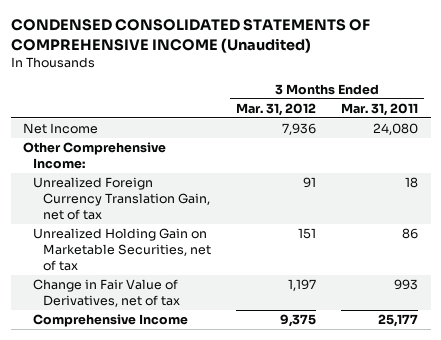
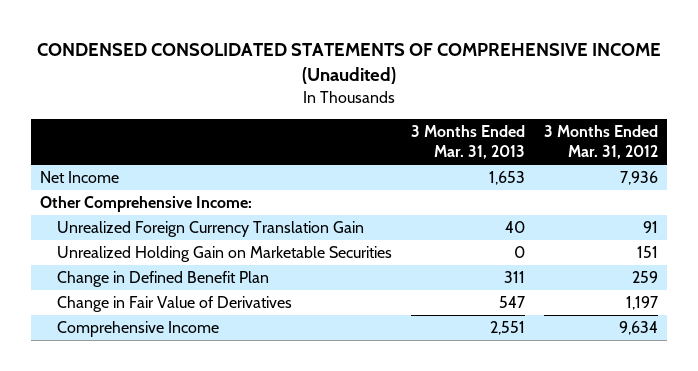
[341,102,419,116] Mar. 31, 2011 -> none
none -> [410,125,525,160] 3 Months Ended Mar. 31, 2013
[32,177,210,221] Unrealized Foreign Currency Translation Gain, net of tax -> [56,221,364,238] Unrealized Foreign Currency Translation Gain
[32,228,211,272] Unrealized Holding Gain on Marketable Securities, net of tax -> [56,246,392,263] Unrealized Holding Gain on Marketable Securities
none -> [56,271,269,288] Change in Defined Benefit Plan
[32,279,180,308] Change in Fair Value of Derivatives, net of tax -> [56,296,292,313] Change in Fair Value of Derivatives
[279,314,316,328] 9,375 -> [618,321,658,336] 9,634

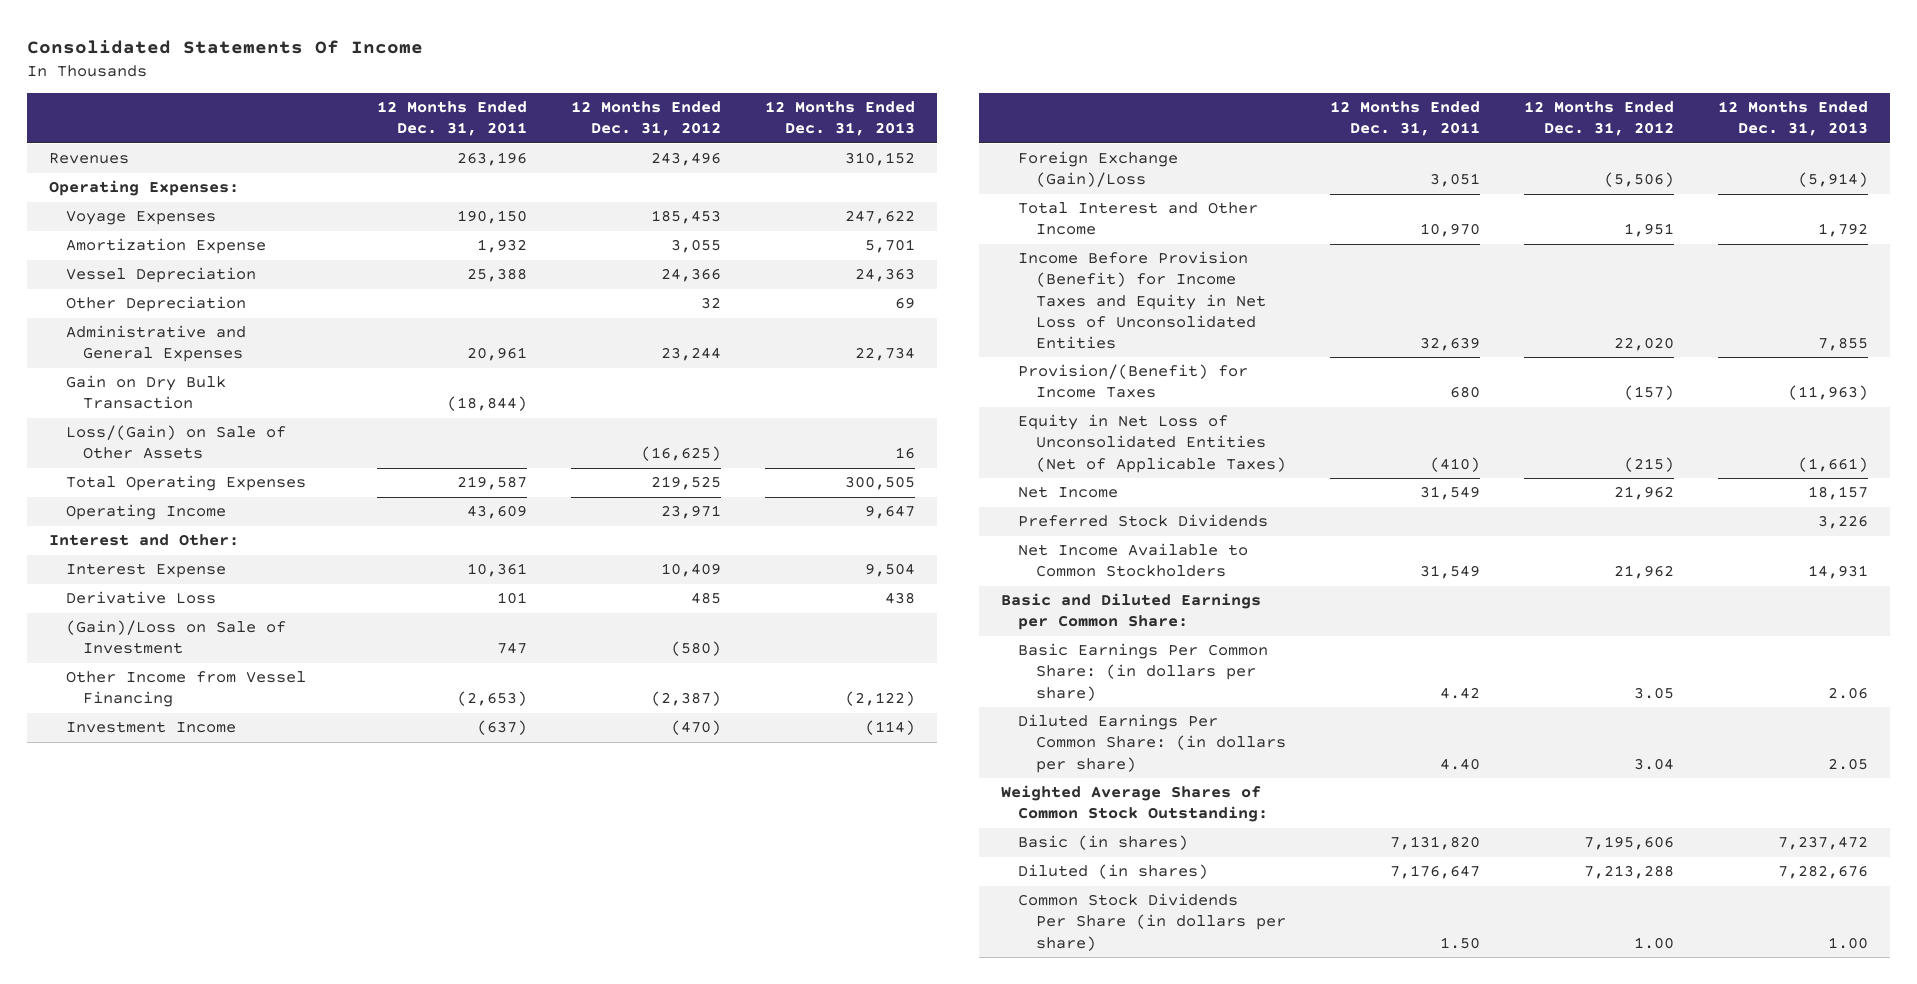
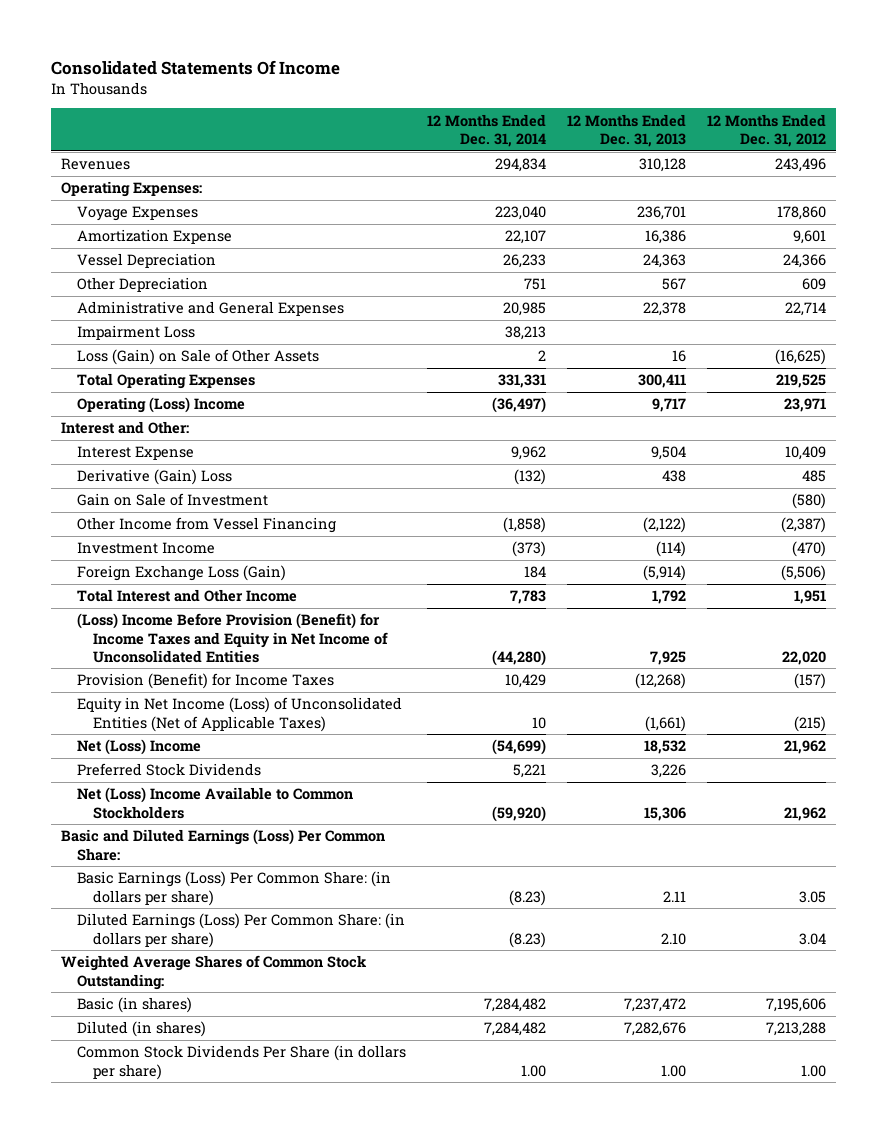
[377,100,528,137] 12 Months Ended Dec. 31, 2011 -> none
none -> [426,113,546,147] 12 Months Ended Dec. 31, 2014
[845,152,916,167] 310,152 -> [638,158,686,173] 310,128
[651,210,722,225] 185,453 -> [776,206,826,221] 178,860
[845,210,916,225] 247,622 -> [636,206,686,221] 236,701
[671,239,722,254] 3,055 -> [792,230,826,245] 9,601
[865,239,916,254] 5,701 -> [644,230,686,245] 16,386
[65,375,226,410] Gain on Dry Bulk Transaction -> none
[701,297,722,310] 32 -> [801,278,826,291] 609
[895,297,916,310] 69 -> [661,278,686,291] 567
[661,347,722,362] 23,244 -> [784,302,826,317] 22,714
[855,347,916,362] 22,734 -> [642,302,686,317] 22,378
none -> [77,325,196,341] Impairment Loss
[65,425,286,460] Loss/(Gain) on Sale of Other Assets -> [77,349,320,366] Loss (Gain) on Sale of Other Assets
[845,476,916,491] 300,505 -> [637,374,686,389] 300,411
[65,504,226,521] Operating Income -> [77,397,246,414] Operating (Loss) Income
[865,505,916,520] 9,647 -> [651,398,686,413] 9,717
[65,591,216,605] Derivative Loss -> [77,469,233,486] Derivative (Gain) Loss
[65,620,286,655] (Gain)/Loss on Sale of Investment -> [77,493,269,507] Gain on Sale of Investment
[1018,151,1179,188] Foreign Exchange (Gain)/Loss -> [77,565,287,582] Foreign Exchange Loss (Gain)
[1018,251,1266,349] Income Before Provision (Benefit) for Income Taxes and Equity in Net Loss of Unconsolidated Entities -> [77,613,388,663] (Loss) Income Before Provision (Benefit) for Income Taxes and Equity in Net Income of Unconsolidated Entities
[1817,336,1868,351] 7,855 -> [649,650,686,665] 7,925
[1018,364,1249,399] Provision/(Benefit) for Income Taxes -> [77,673,335,690] Provision (Benefit) for Income Taxes
[1787,385,1868,401] (11,963) -> [634,673,686,690] (12,268)
[1018,414,1286,473] Equity in Net Loss of Unconsolidated Entities (Net of Applicable Taxes) -> [77,697,403,732] Equity in Net Income (Loss) of Unconsolidated Entities (Net of Applicable Taxes)
[1018,486,1119,499] Net Income -> [77,739,202,756] Net (Loss) Income
[1807,486,1868,501] 18,157 -> [643,740,686,755] 18,532
[1018,543,1249,578] Net Income Available to Common Stockholders -> [77,787,354,819] Net (Loss) Income Available to Common Stockholders
[1807,565,1868,580] 14,931 -> [643,806,686,821] 15,306
[1001,593,1262,631] Basic and Diluted Earnings per Common Share: -> [61,829,386,861] Basic and Diluted Earnings (Loss) Per Common Share:
[1018,643,1269,701] Basic Earnings Per Common Share: (in dollars per share) -> [77,871,392,906] Basic Earnings (Loss) Per Common Share: (in dollars per share)
[1827,686,1868,699] 2.06 -> [662,890,686,902] 2.11
[1018,714,1286,773] Diluted Earnings Per Common Share: (in dollars per share) -> [77,913,406,948] Diluted Earnings (Loss) Per Common Share: (in dollars per share)
[1827,757,1868,770] 2.05 -> [660,932,686,945] 2.10

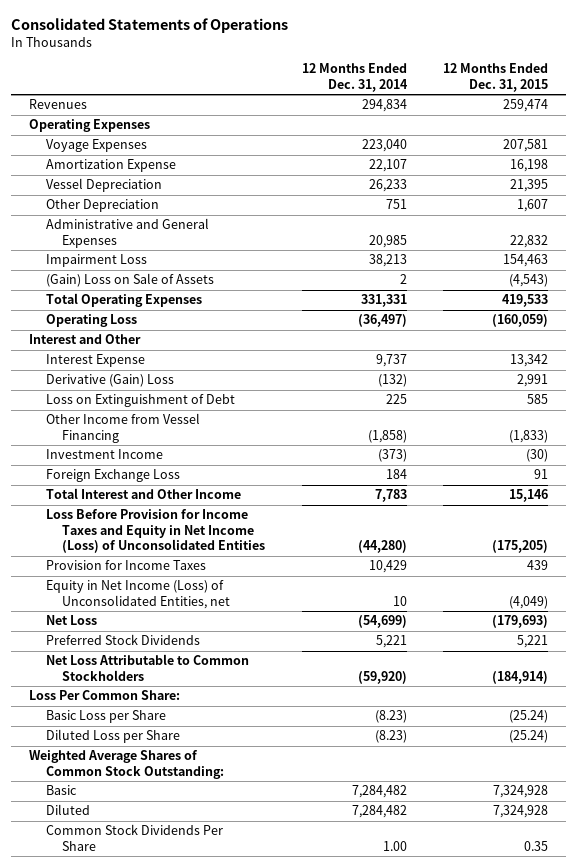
[50,59,340,75] Consolidated Statements Of Income -> [10,17,288,33] Consolidated Statements of Operations
[566,113,686,147] 12 Months Ended Dec. 31, 2013 -> none
[706,113,826,147] 12 Months Ended Dec. 31, 2012 -> none
none -> [443,63,549,92] 12 Months Ended Dec. 31, 2015
[61,181,203,198] Operating Expenses: -> [28,119,150,133] Operating Expenses
[77,349,320,366] Loss (Gain) on Sale of Other Assets -> [45,273,214,288] (Gain) Loss on Sale of Assets
[77,397,246,414] Operating (Loss) Income -> [45,314,137,328] Operating Loss
[61,421,190,435] Interest and Other: -> [28,334,141,345] Interest and Other
[510,446,546,461] 9,962 -> [375,354,407,368] 9,737
[77,493,269,507] Gain on Sale of Investment -> none
none -> [45,394,235,408] Loss on Extinguishment of Debt
[77,565,287,582] Foreign Exchange Loss (Gain) -> [45,469,180,483] Foreign Exchange Loss
[77,613,388,663] (Loss) Income Before Provision (Benefit) for Income Taxes and Equity in Net Income of Unconsolidated Entities -> [45,509,266,554] Loss Before Provision for Income Taxes and Equity in Net Income (Loss) of Unconsolidated Entities
[77,673,335,690] Provision (Benefit) for Income Taxes -> [45,560,206,571] Provision for Income Taxes
[77,697,403,732] Equity in Net Income (Loss) of Unconsolidated Entities (Net of Applicable Taxes) -> [45,580,231,609] Equity in Net Income (Loss) of Unconsolidated Entities, net
[77,739,202,756] Net (Loss) Income -> [45,615,97,626] Net Loss
[77,787,354,819] Net (Loss) Income Available to Common Stockholders -> [45,654,249,681] Net Loss Attributable to Common Stockholders
[61,829,386,861] Basic and Diluted Earnings (Loss) Per Common Share: -> [28,690,180,701] Loss Per Common Share:
[77,871,392,906] Basic Earnings (Loss) Per Common Share: (in dollars per share) -> [45,710,166,724] Basic Loss per Share
[77,913,406,948] Diluted Earnings (Loss) Per Common Share: (in dollars per share) -> [45,729,180,744] Diluted Loss per Share
[77,997,193,1014] Basic (in shares) -> [45,785,77,796] Basic
[77,1021,207,1038] Diluted (in shares) -> [45,804,90,816] Diluted
[77,1045,407,1080] Common Stock Dividends Per Share (in dollars per share) -> [45,824,223,851] Common Stock Dividends Per Share

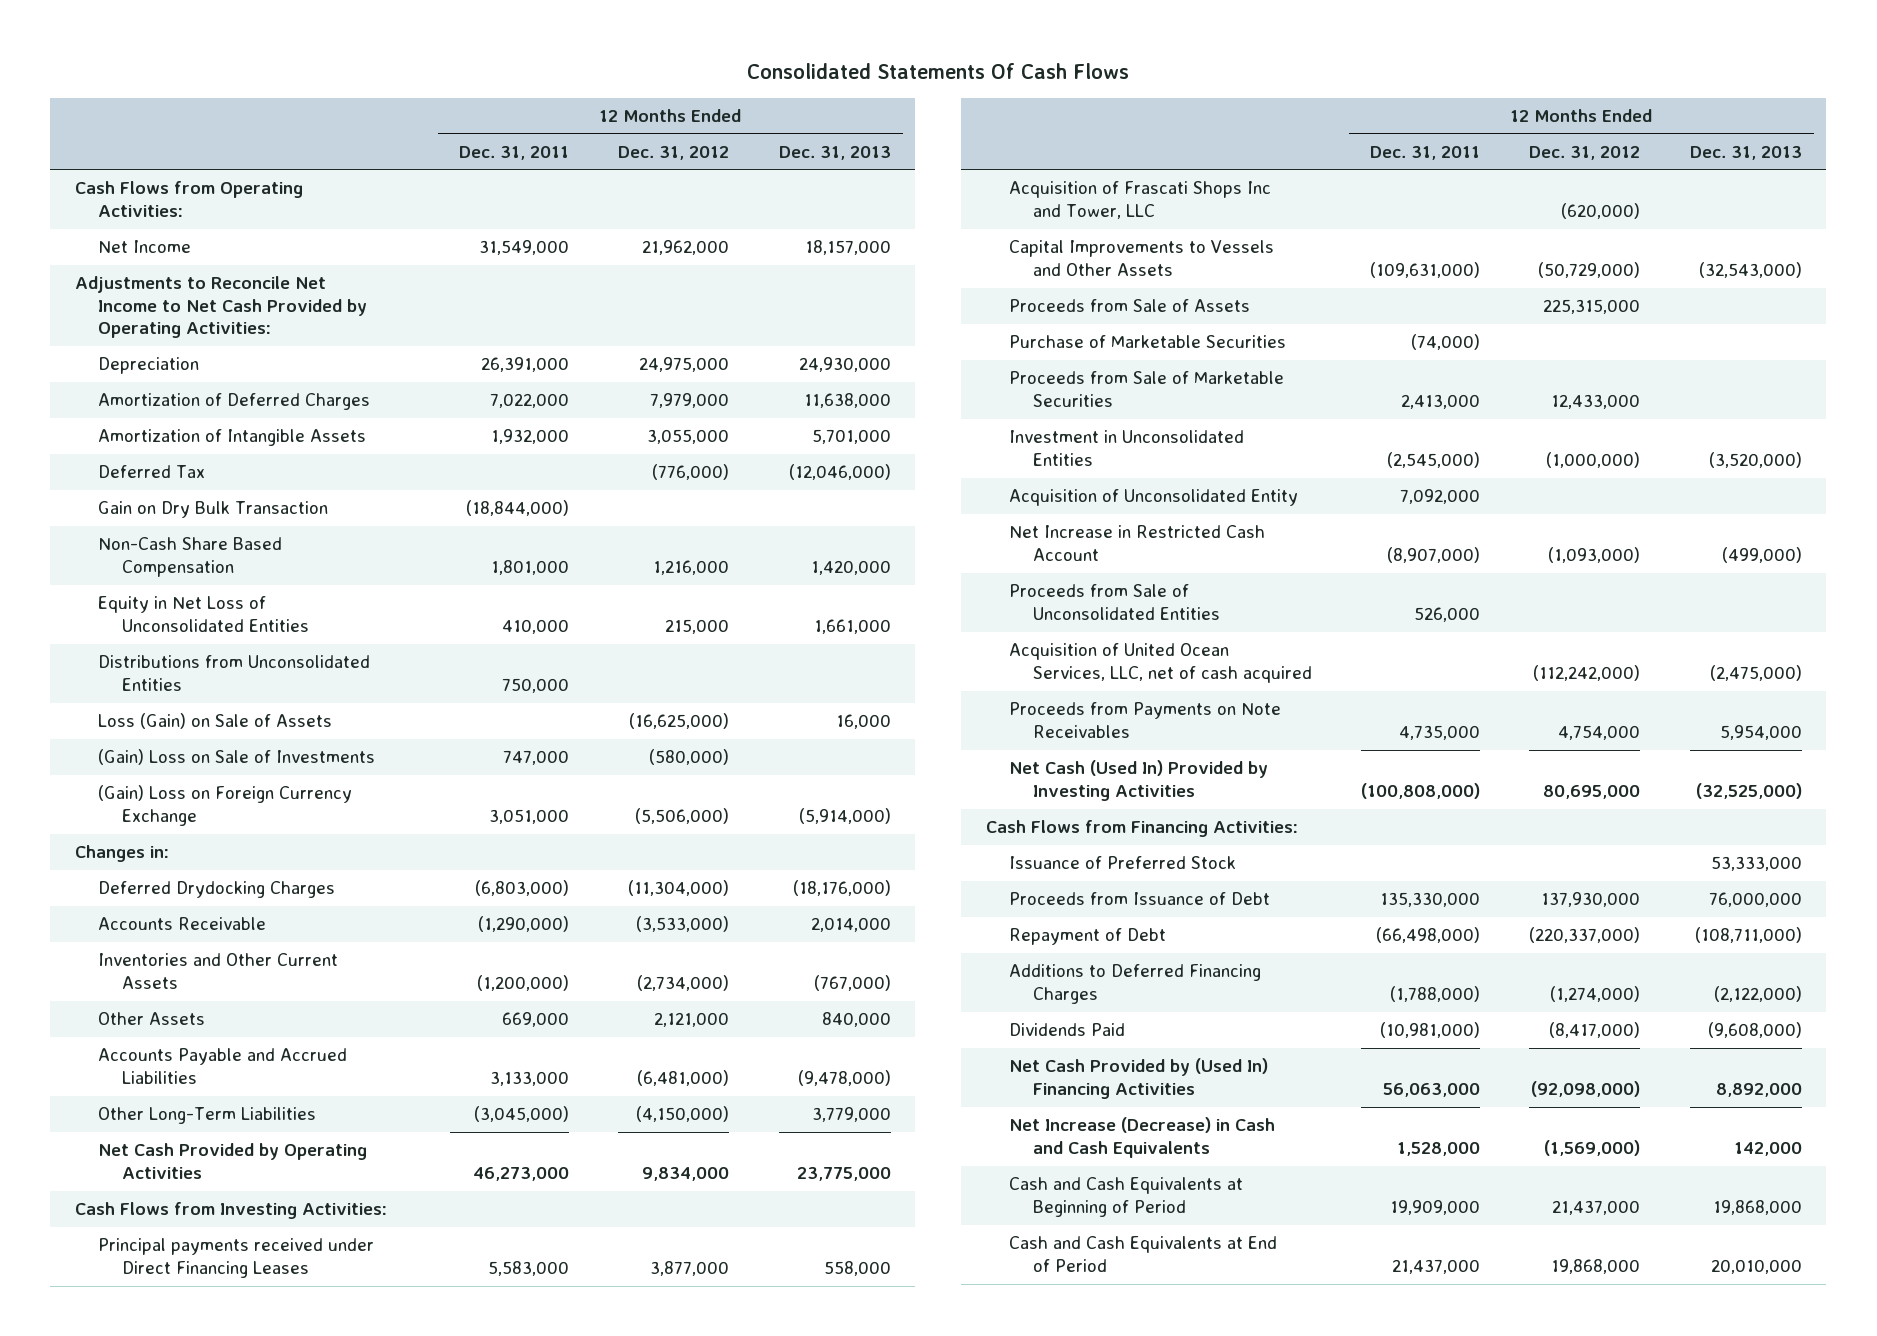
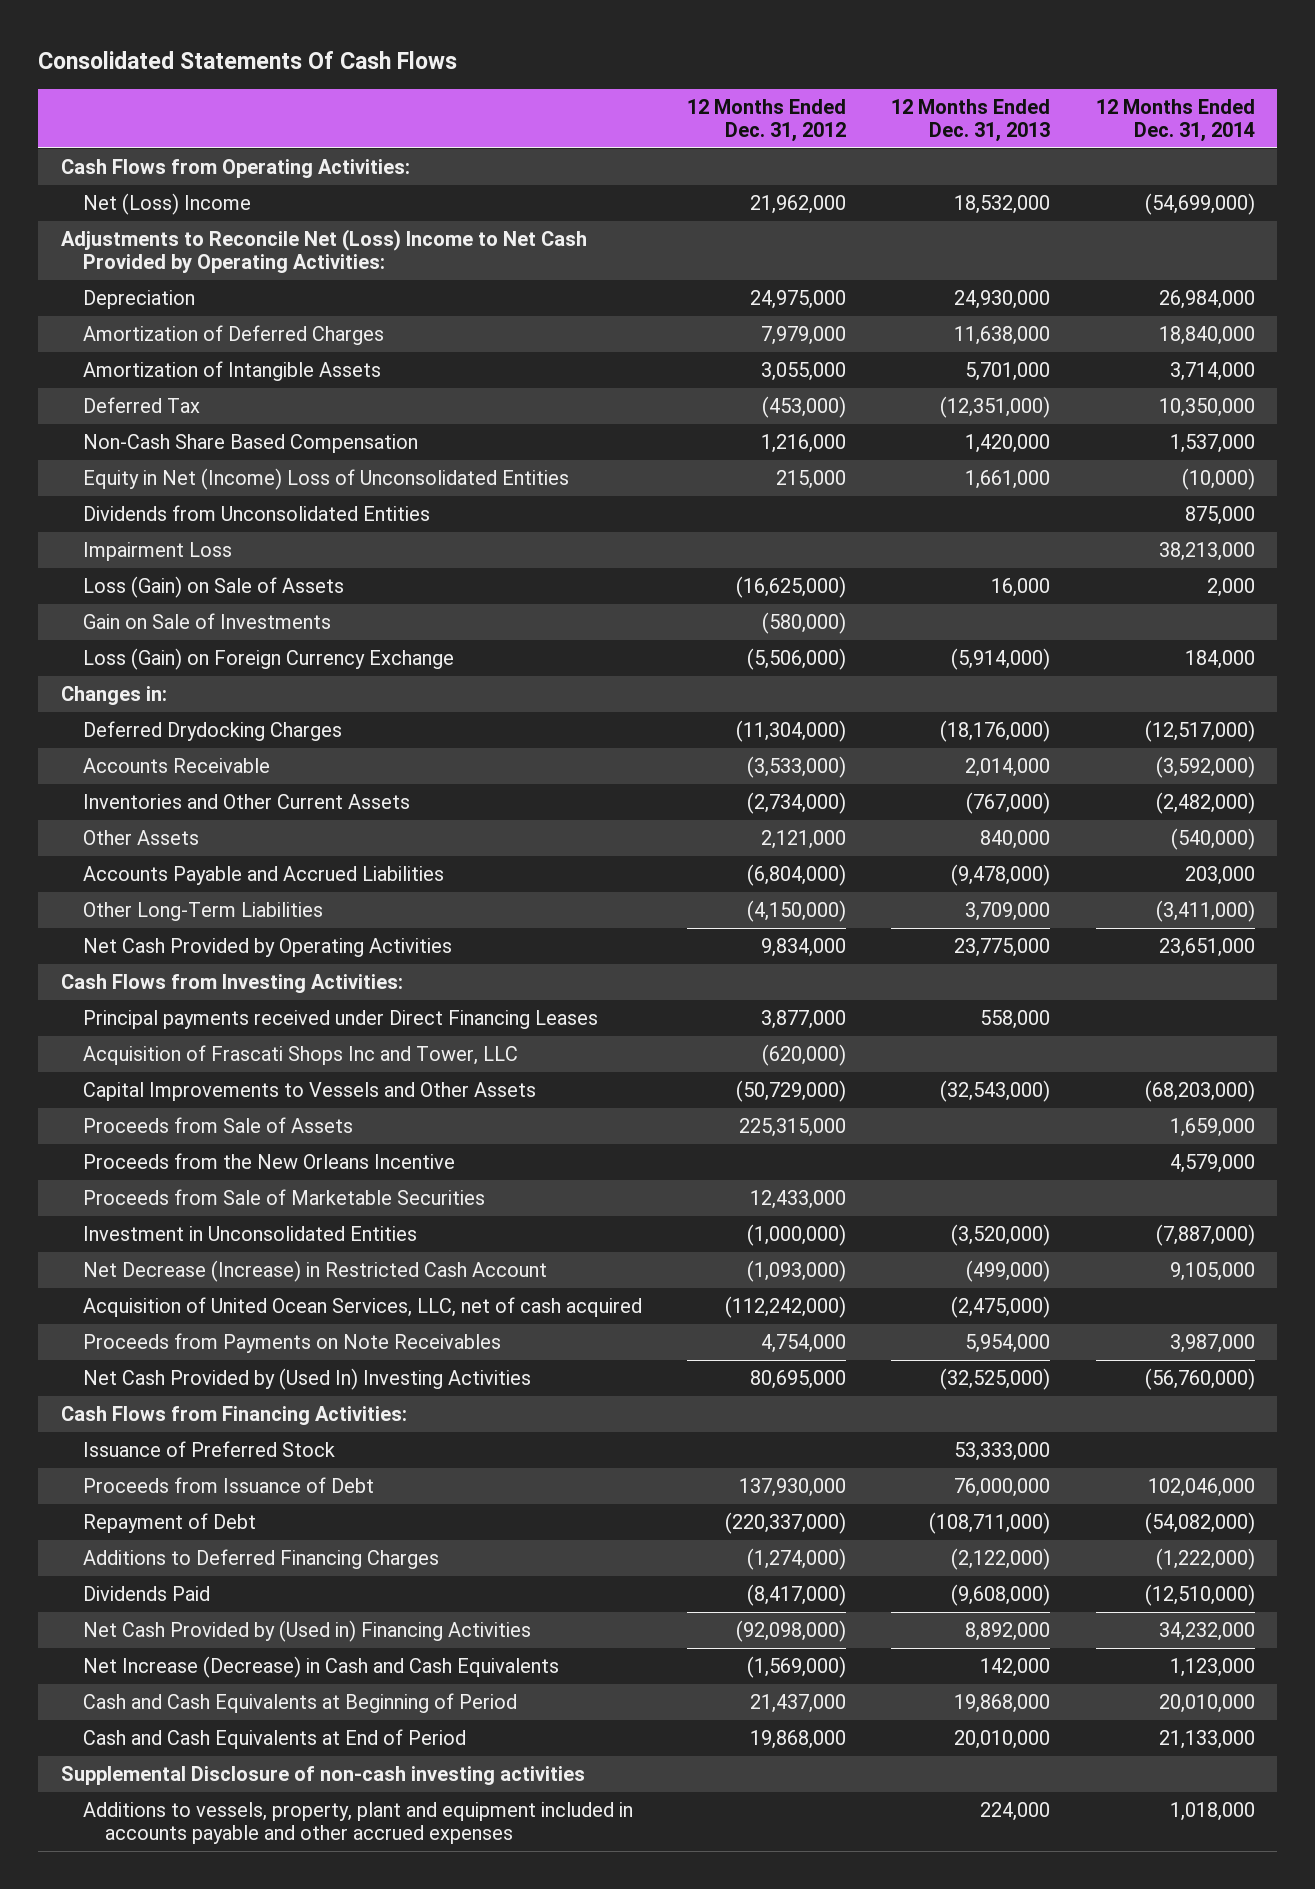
[458,145,569,160] Dec. 31, 2011 -> none
none -> [1095,98,1255,142] 12 Months Ended Dec. 31, 2014
[98,240,192,254] Net Income -> [83,192,252,215] Net (Loss) Income
[804,240,891,256] 18,157,000 -> [954,194,1051,214] 18,532,000
[75,276,368,339] Adjustments to Reconcile Net Income to Net Cash Provided by Operating Activities: -> [60,228,587,273] Adjustments to Reconcile Net (Loss) Income to Net Cash Provided by Operating Activities:
[98,501,329,519] Gain on Dry Bulk Transaction -> none
[652,464,730,481] (776,000) -> [762,395,847,418] (453,000)
[788,464,891,481] (12,046,000) -> [940,395,1051,418] (12,351,000)
[98,596,309,632] Equity in Net Loss of Unconsolidated Entities -> [83,467,570,490] Equity in Net (Income) Loss of Unconsolidated Entities
[98,655,371,691] Distributions from Unconsolidated Entities -> [83,504,431,521] Dividends from Unconsolidated Entities
none -> [83,541,233,561] Impairment Loss
[98,749,376,766] (Gain) Loss on Sale of Investments -> [83,612,332,629] Gain on Sale of Investments
[98,785,353,826] (Gain) Loss on Foreign Currency Exchange -> [83,647,455,670] Loss (Gain) on Foreign Currency Exchange
[637,1069,730,1086] (6,481,000) -> [747,863,847,886] (6,804,000)
[811,1107,891,1123] 3,779,000 -> [965,901,1051,921] 3,709,000
[1009,335,1287,349] Purchase of Marketable Securities -> none
none -> [83,1152,456,1169] Proceeds from the New Orleans Incentive
[1009,489,1299,507] Acquisition of Unconsolidated Entity -> none
[1009,584,1220,620] Proceeds from Sale of Unconsolidated Entities -> none
[1009,525,1266,561] Net Increase in Restricted Cash Account -> [83,1259,548,1282] Net Decrease (Increase) in Restricted Cash Account
[1009,760,1269,801] Net Cash (Used In) Provided by Investing Activities -> [83,1367,532,1390] Net Cash Provided by (Used In) Investing Activities
[1009,1058,1269,1099] Net Cash Provided by (Used In) Financing Activities -> [83,1619,532,1642] Net Cash Provided by (Used in) Financing Activities
none -> [60,1765,585,1785] Supplemental Disclosure of non-cash investing activities
none -> [83,1801,634,1844] Additions to vessels, property, plant and equipment included in accounts payable and other accrued expenses

